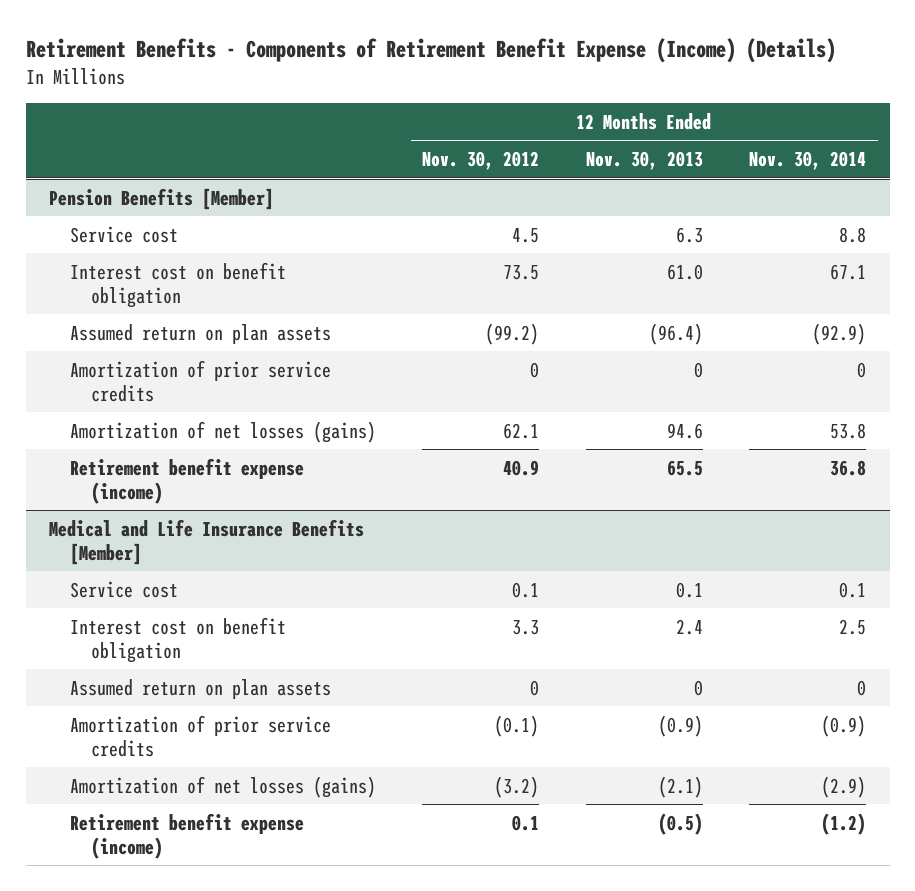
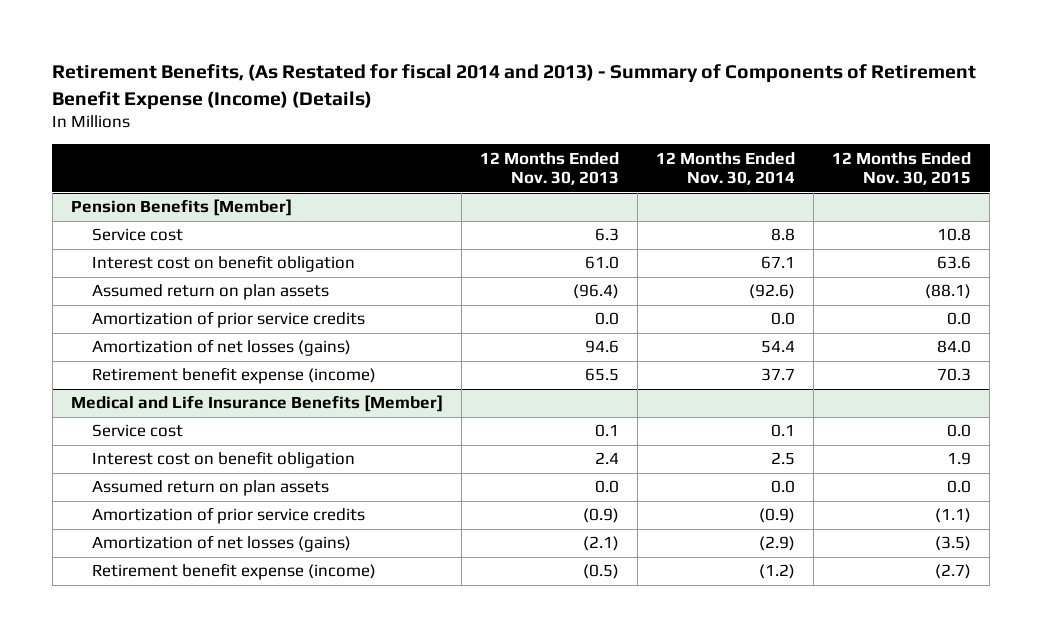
[25,37,836,63] Retirement Benefits - Components of Retirement Benefit Expense (Income) (Details) -> [52,64,977,110] Retirement Benefits, (As Restated for fiscal 2014 and 2013) - Summary of Components of Retirement Benefit Expense (Income) (Details)
[422,151,540,171] Nov. 30, 2012 -> none
none -> [832,151,972,186] 12 Months Ended Nov. 30, 2015
[812,322,867,345] (92.9) -> [749,284,796,300] (92.6)
[693,361,703,378] 0 -> [594,312,619,326] 0.0
[857,361,867,378] 0 -> [771,312,796,326] 0.0
[830,422,867,439] 53.8 -> [761,340,796,354] 54.4
[830,459,867,476] 36.8 -> [761,368,796,382] 37.7
[693,679,703,696] 0 -> [594,480,619,494] 0.0
[857,679,867,696] 0 -> [771,480,796,494] 0.0

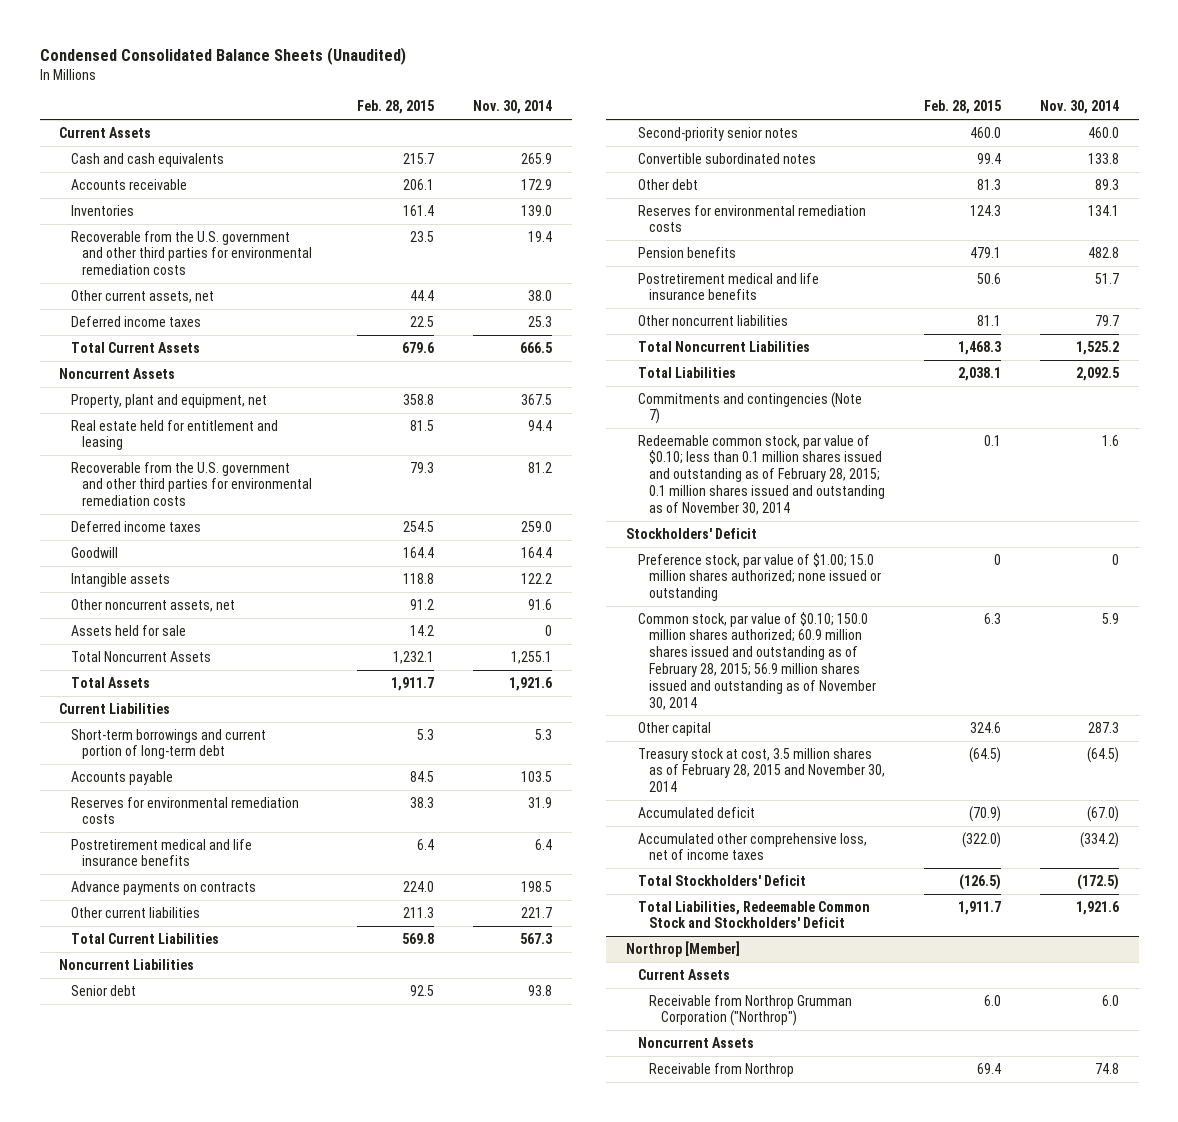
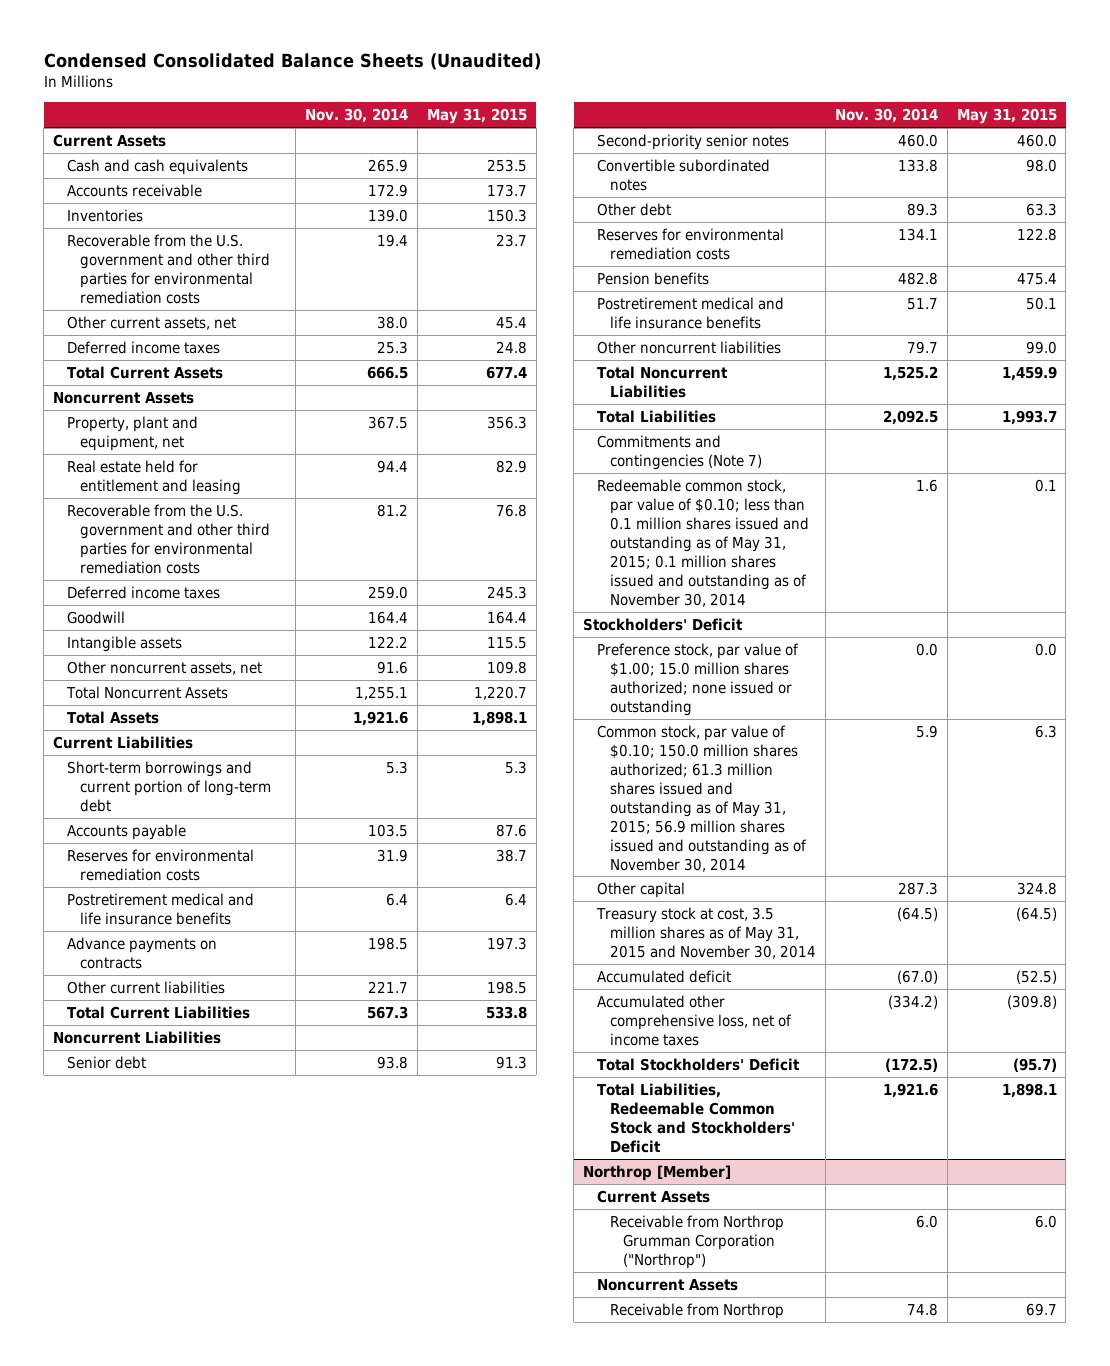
[357,100,435,115] Feb. 28, 2015 -> none
none -> [426,108,527,125] May 31, 2015
[70,624,186,636] Assets held for sale -> none
[637,434,886,515] Redeemable common stock, par value of $0.10; less than 0.1 million shares issued and outstanding as of February 28, 2015; 0.1 million shares issued and outstanding as of November 30, 2014 -> [596,478,809,607] Redeemable common stock, par value of $0.10; less than 0.1 million shares issued and outstanding as of May 31, 2015; 0.1 million shares issued and outstanding as of November 30, 2014
[1112,553,1120,565] 0 -> [915,642,938,656] 0.0
[637,611,877,710] Common stock, par value of $0.10; 150.0 million shares authorized; 60.9 million shares issued and outstanding as of February 28, 2015; 56.9 million shares issued and outstanding as of November 30, 2014 -> [596,724,807,872] Common stock, par value of $0.10; 150.0 million shares authorized; 61.3 million shares issued and outstanding as of May 31, 2015; 56.9 million shares issued and outstanding as of November 30, 2014
[637,747,886,793] Treasury stock at cost, 3.5 million shares as of February 28, 2015 and November 30, 2014 -> [595,906,816,959] Treasury stock at cost, 3.5 million shares as of May 31, 2015 and November 30, 2014

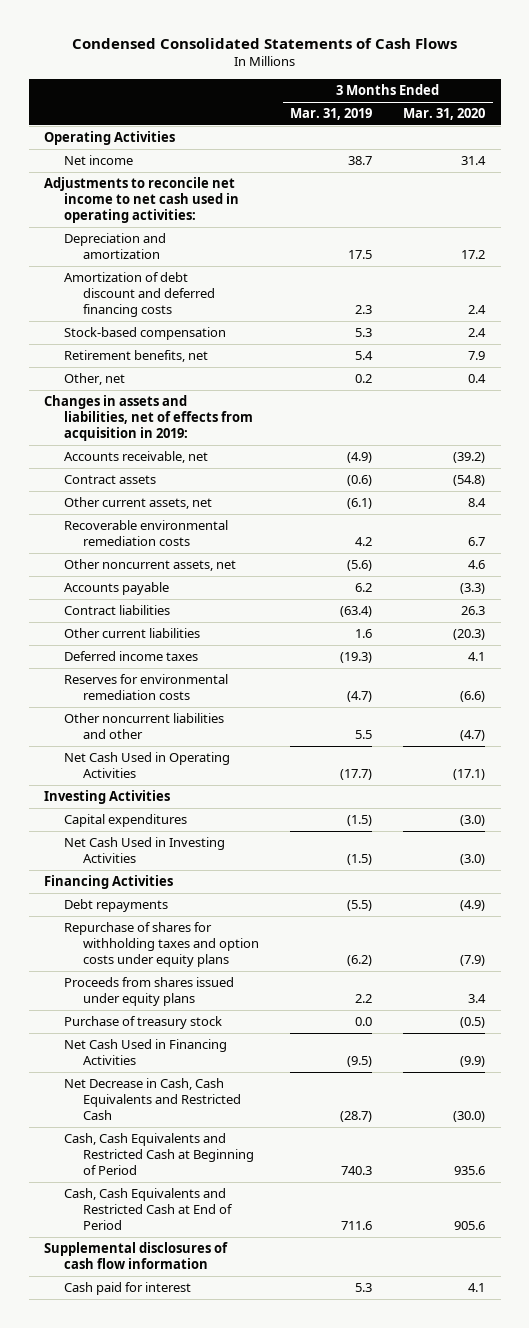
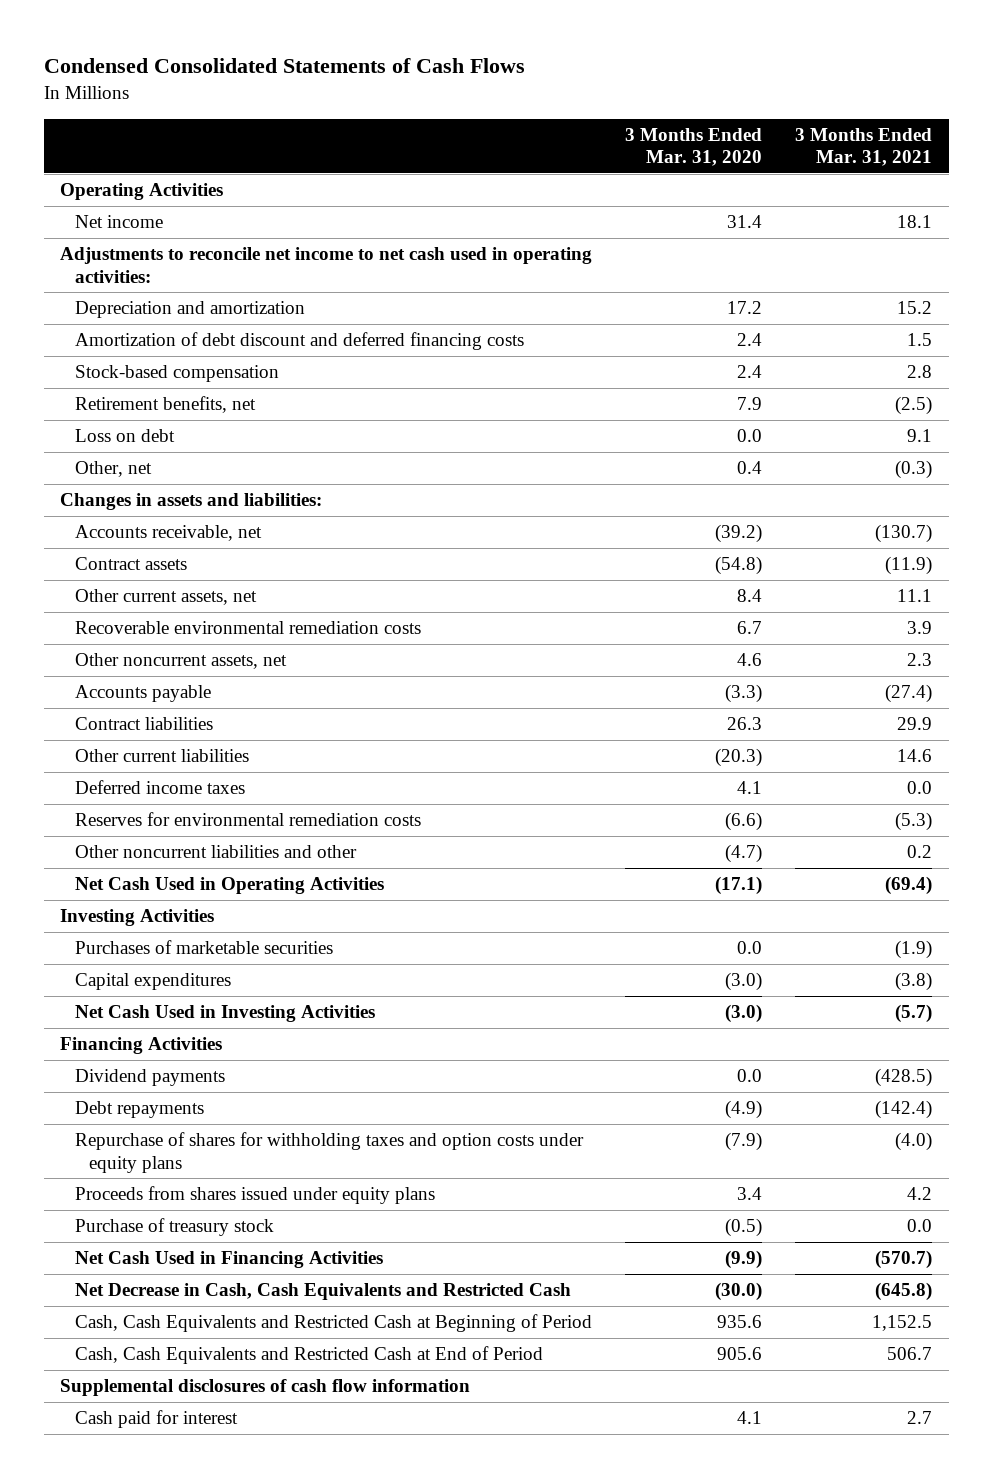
[290,108,373,121] Mar. 31, 2019 -> none
none -> [795,127,933,167] 3 Months Ended Mar. 31, 2021
none -> [74,429,175,443] Loss on debt
[44,395,253,441] Changes in assets and liabilities, net of effects from acquisition in 2019: -> [60,493,323,511] Changes in assets and liabilities:
none -> [74,940,333,955] Purchases of marketable securities
none -> [74,1069,225,1087] Dividend payments

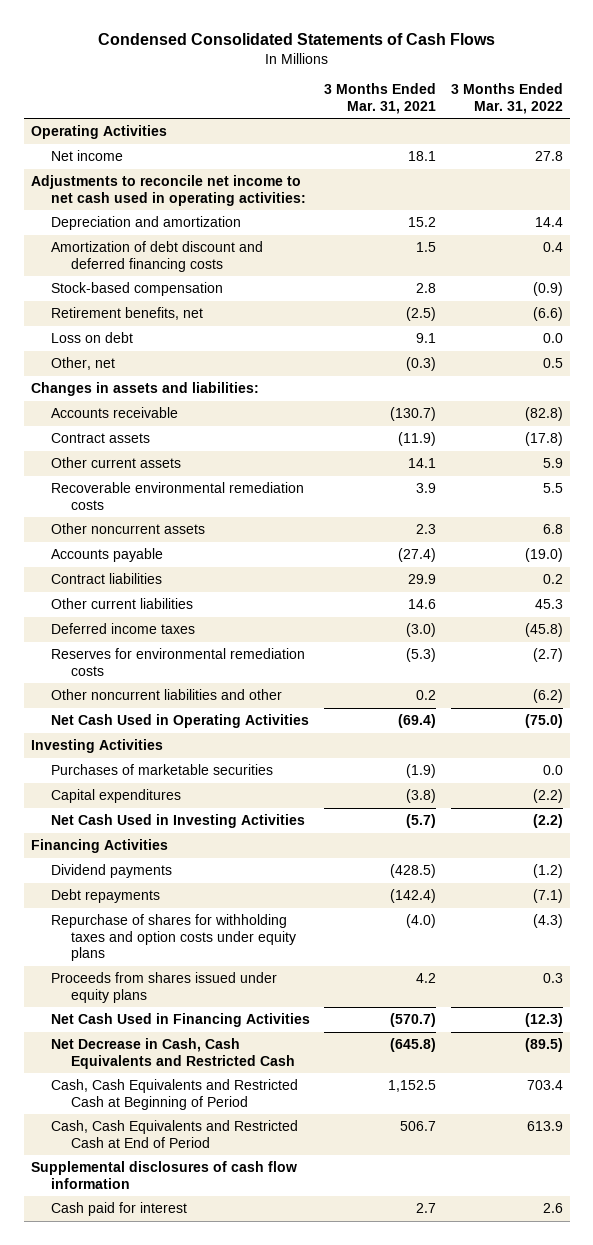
[625,127,763,167] 3 Months Ended Mar. 31, 2020 -> none
none -> [450,83,563,114] 3 Months Ended Mar. 31, 2022
[74,525,262,542] Accounts receivable, net -> [51,407,179,419] Accounts receivable
[74,589,257,606] Other current assets, net -> [51,457,182,469] Other current assets
[897,589,933,603] 11.1 -> [408,458,437,469] 14.1
[74,653,287,670] Other noncurrent assets, net -> [51,523,206,535] Other noncurrent assets
[907,781,933,795] 0.0 -> [406,623,437,638] (3.0)
[74,1218,274,1237] Purchase of treasury stock -> none

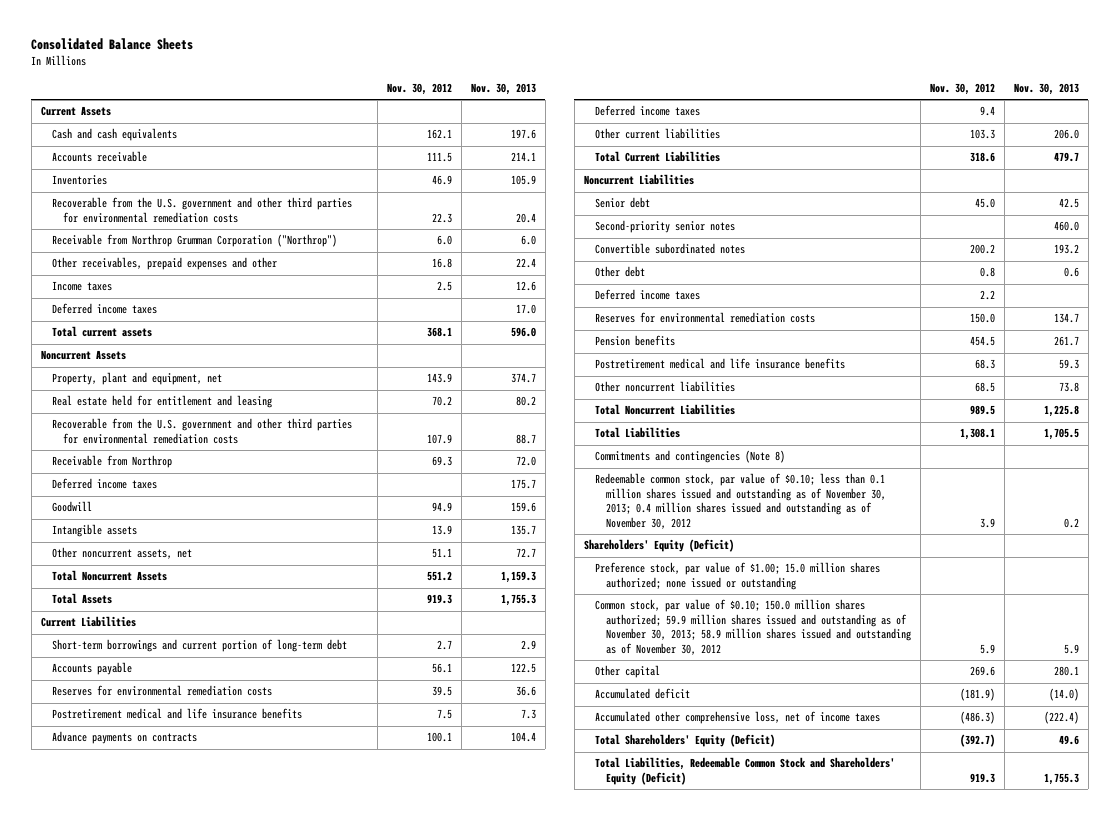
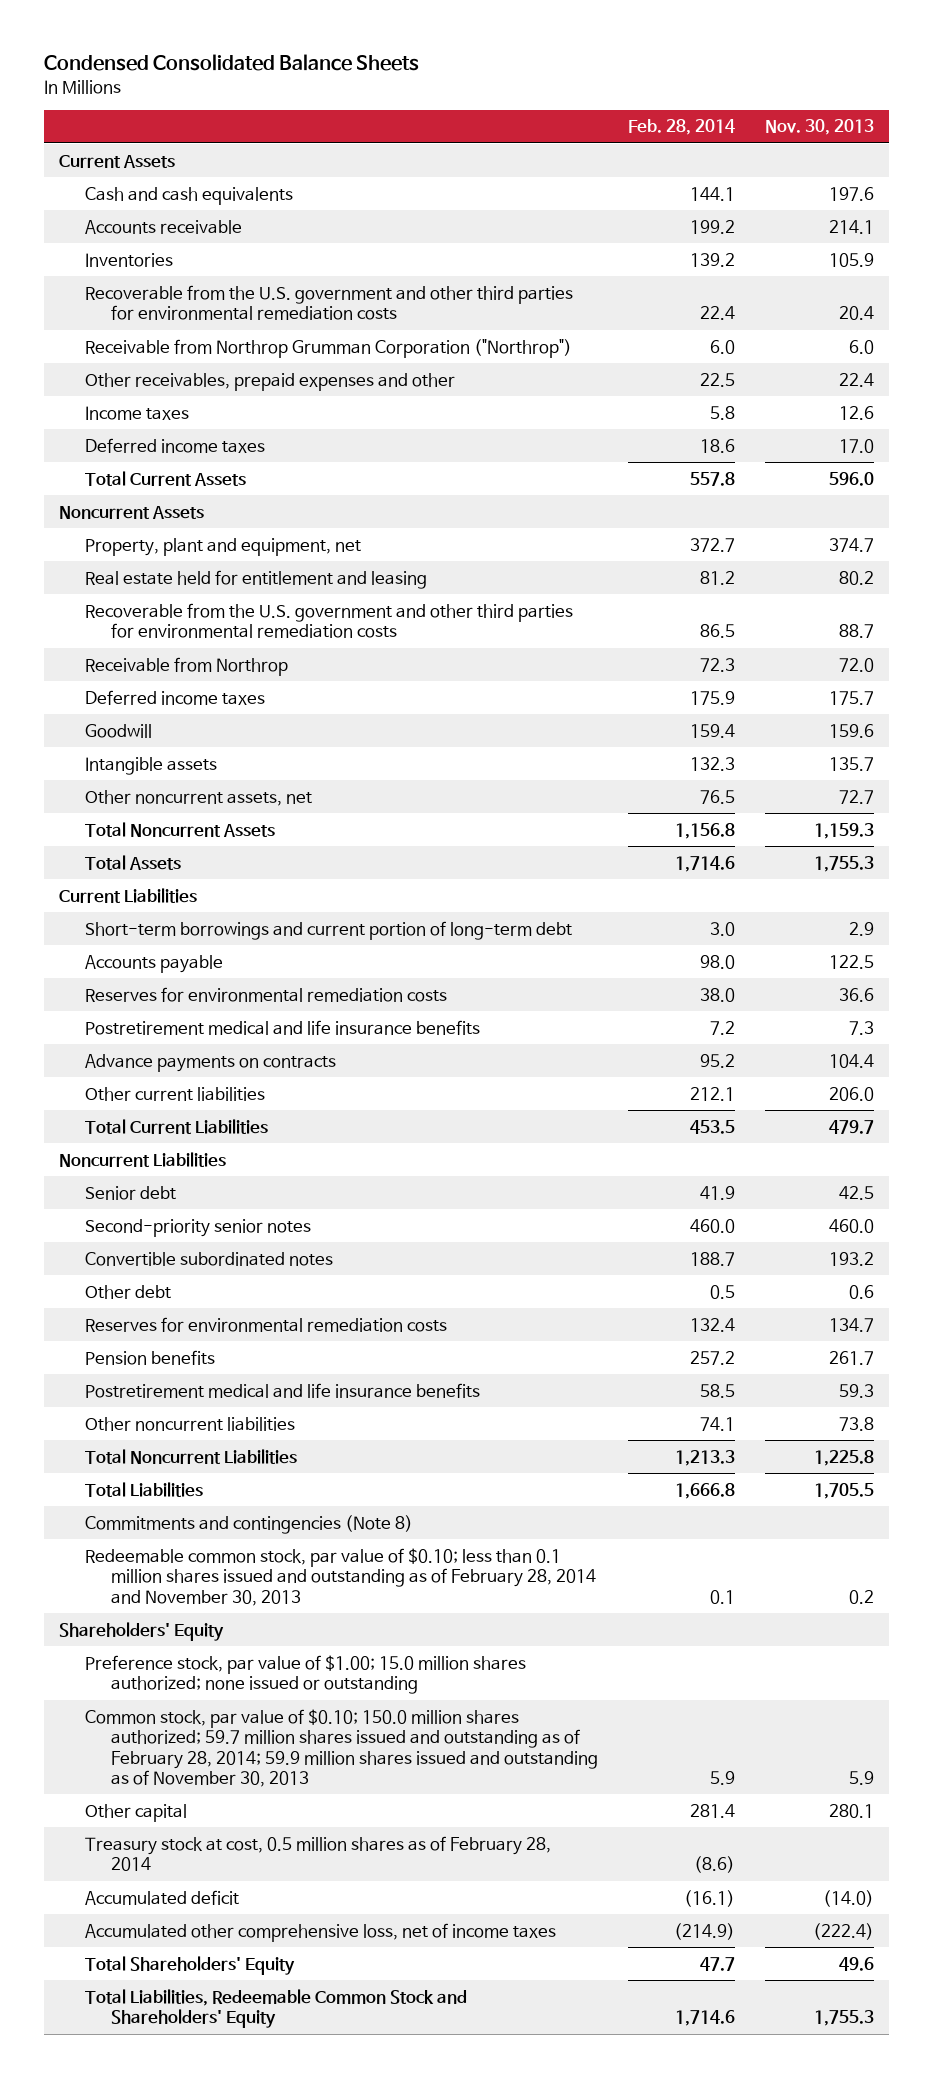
[31,38,194,51] Consolidated Balance Sheets -> [43,53,419,71] Condensed Consolidated Balance Sheets
[386,83,452,96] Nov. 30, 2012 -> none
none -> [627,119,735,136] Feb. 28, 2014
[51,326,152,338] Total current assets -> [84,470,246,486] Total Current Assets
[594,105,700,117] Deferred income taxes -> none
[594,289,700,301] Deferred income taxes -> none
[594,473,886,529] Redeemable common stock, par value of $0.10; less than 0.1 million shares issued and outstanding as of November 30, 2013; 0.4 million shares issued and outstanding as of November 30, 2012 -> [84,1547,596,1606] Redeemable common stock, par value of $0.10; less than 0.1 million shares issued and outstanding as of February 28, 2014 and November 30, 2013
[583,539,734,553] Shareholders' Equity (Deficit) -> [58,1621,224,1641] Shareholders' Equity
[594,599,911,655] Common stock, par value of $0.10; 150.0 million shares authorized; 59.9 million shares issued and outstanding as of November 30, 2013; 58.9 million shares issued and outstanding as of November 30, 2012 -> [84,1708,598,1787] Common stock, par value of $0.10; 150.0 million shares authorized; 59.7 million shares issued and outstanding as of February 28, 2014; 59.9 million shares issued and outstanding as of November 30, 2013
none -> [84,1835,551,1872] Treasury stock at cost, 0.5 million shares as of February 28, 2014
[594,734,775,748] Total Shareholders' Equity (Deficit) -> [84,1955,295,1975] Total Shareholders' Equity
[594,757,895,785] Total Liabilities, Redeemable Common Stock and Shareholders' Equity (Deficit) -> [84,1988,467,2029] Total Liabilities, Redeemable Common Stock and Shareholders' Equity

